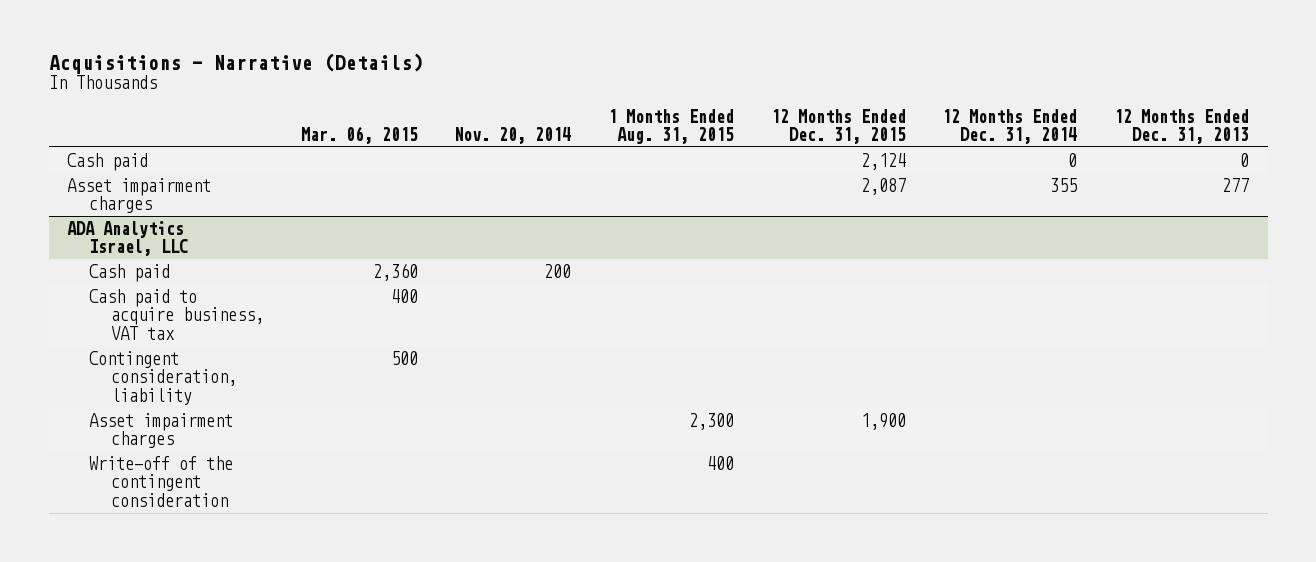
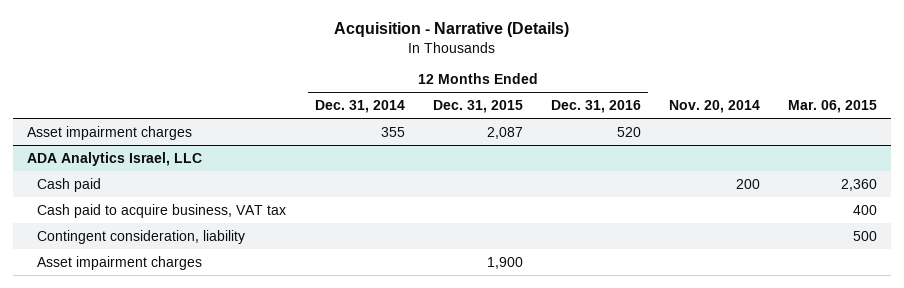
[48,53,423,75] Acquisitions - Narrative (Details) -> [333,21,569,37] Acquisition - Narrative (Details)
[608,108,735,144] 1 Months Ended Aug. 31, 2015 -> none
[1114,108,1250,144] 12 Months Ended Dec. 31, 2013 -> none
none -> [550,99,641,113] Dec. 31, 2016
[66,153,148,172] Cash paid -> none
[88,456,233,507] Write-off of the contingent consideration -> none

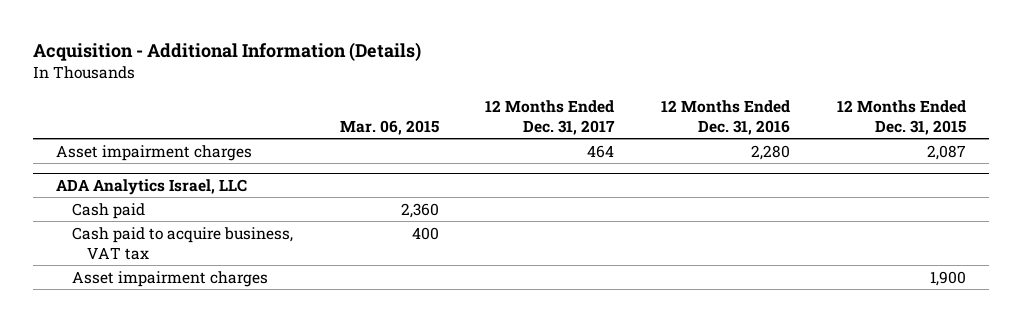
[333,21,569,37] Acquisition - Narrative (Details) -> [33,42,422,62] Acquisition - Additional Information (Details)
[314,99,405,113] Dec. 31, 2014 -> none
[669,99,761,113] Nov. 20, 2014 -> none
none -> [485,99,616,135] 12 Months Ended Dec. 31, 2017
[616,126,641,137] 520 -> [750,144,790,160] 2,280
[37,229,246,244] Contingent consideration, liability -> none

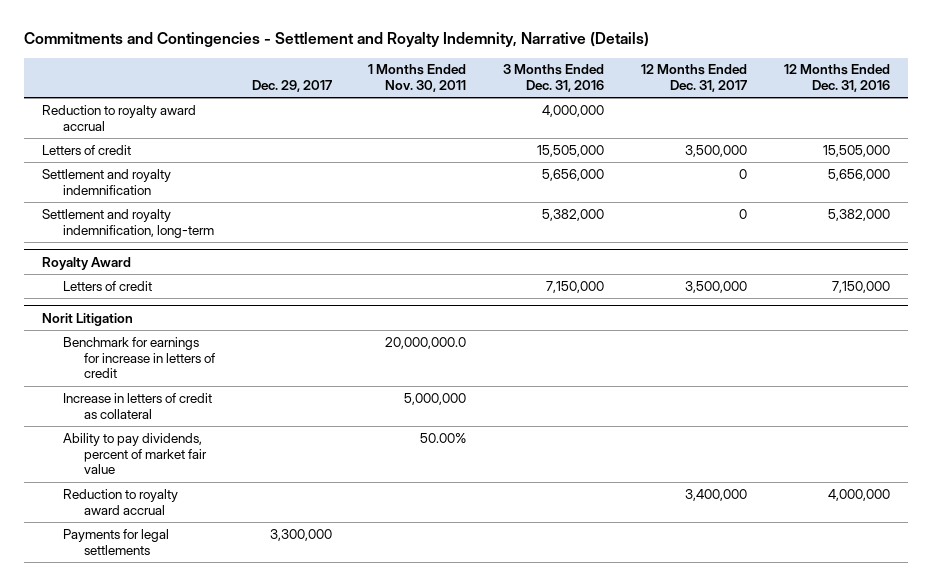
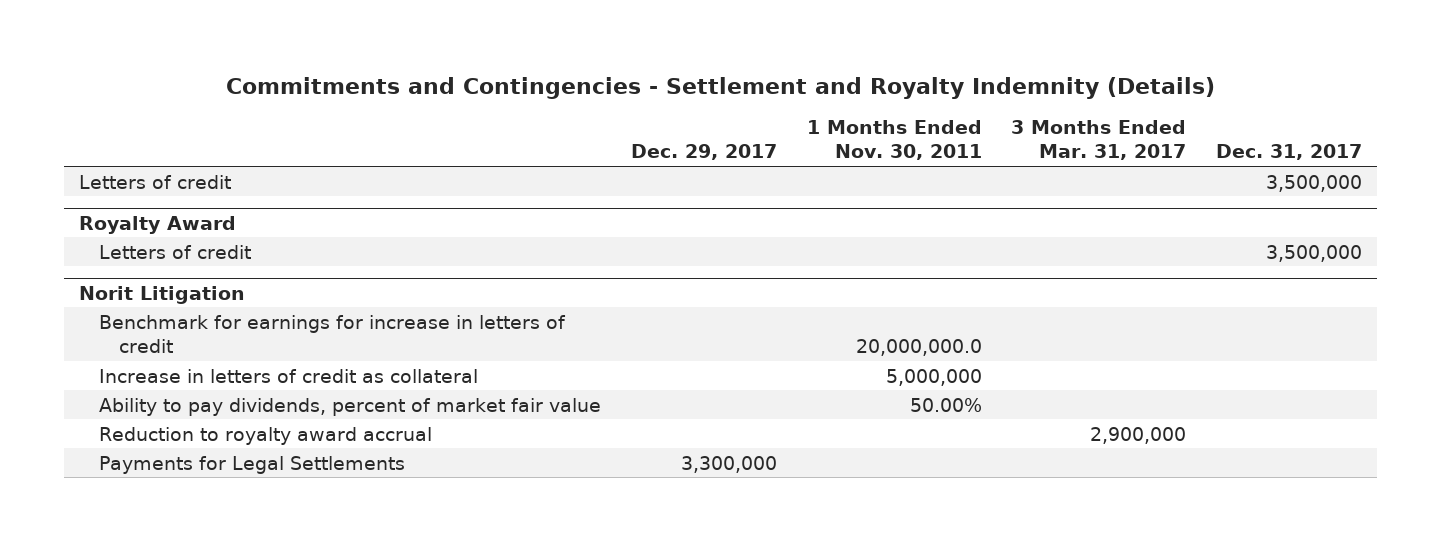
[23,32,649,48] Commitments and Contingencies - Settlement and Royalty Indemnity, Narrative (Details) -> [225,76,1215,99] Commitments and Contingencies - Settlement and Royalty Indemnity (Details)
[503,64,605,93] 3 Months Ended Dec. 31, 2016 -> none
[641,64,748,93] 12 Months Ended Dec. 31, 2017 -> none
[783,64,890,93] 12 Months Ended Dec. 31, 2016 -> none
none -> [1011,120,1187,161] 3 Months Ended Mar. 31, 2017
none -> [1216,144,1363,161] Dec. 31, 2017
[42,104,197,131] Reduction to royalty award accrual -> none
[42,168,172,195] Settlement and royalty indemnification -> none
[42,208,214,238] Settlement and royalty indemnification, long-term -> none
[62,528,169,555] Payments for legal settlements -> [99,455,406,474] Payments for Legal Settlements

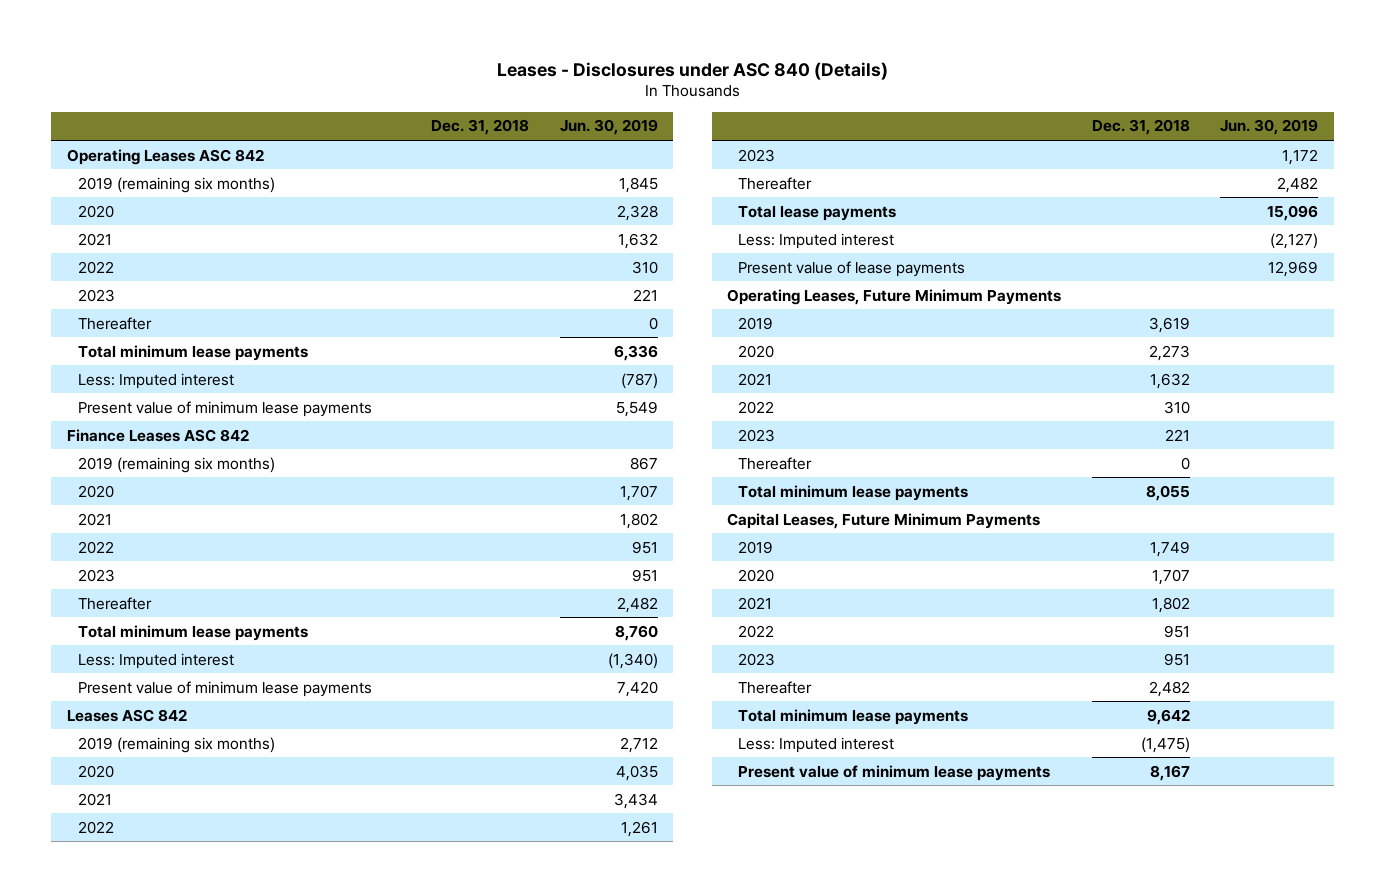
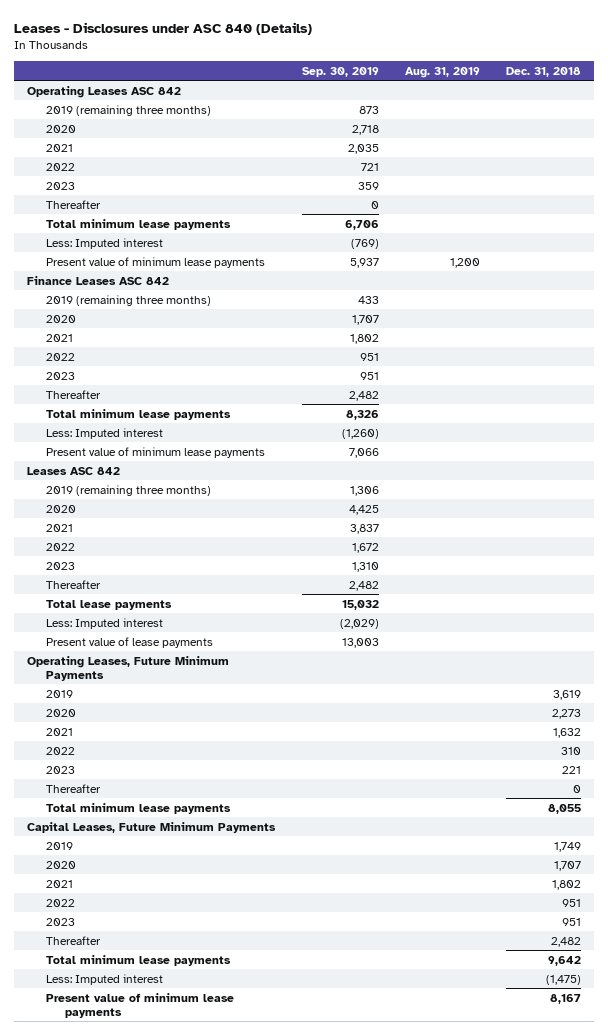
[559,119,658,136] Jun. 30, 2019 -> none
none -> [301,66,379,77] Sep. 30, 2019
none -> [404,66,480,78] Aug. 31, 2019
[77,176,275,193] 2019 (remaining six months) -> [45,104,211,116] 2019 (remaining three months)
[77,456,275,473] 2019 (remaining six months) -> [45,294,211,306] 2019 (remaining three months)
[77,736,275,753] 2019 (remaining six months) -> [45,484,211,496] 2019 (remaining three months)

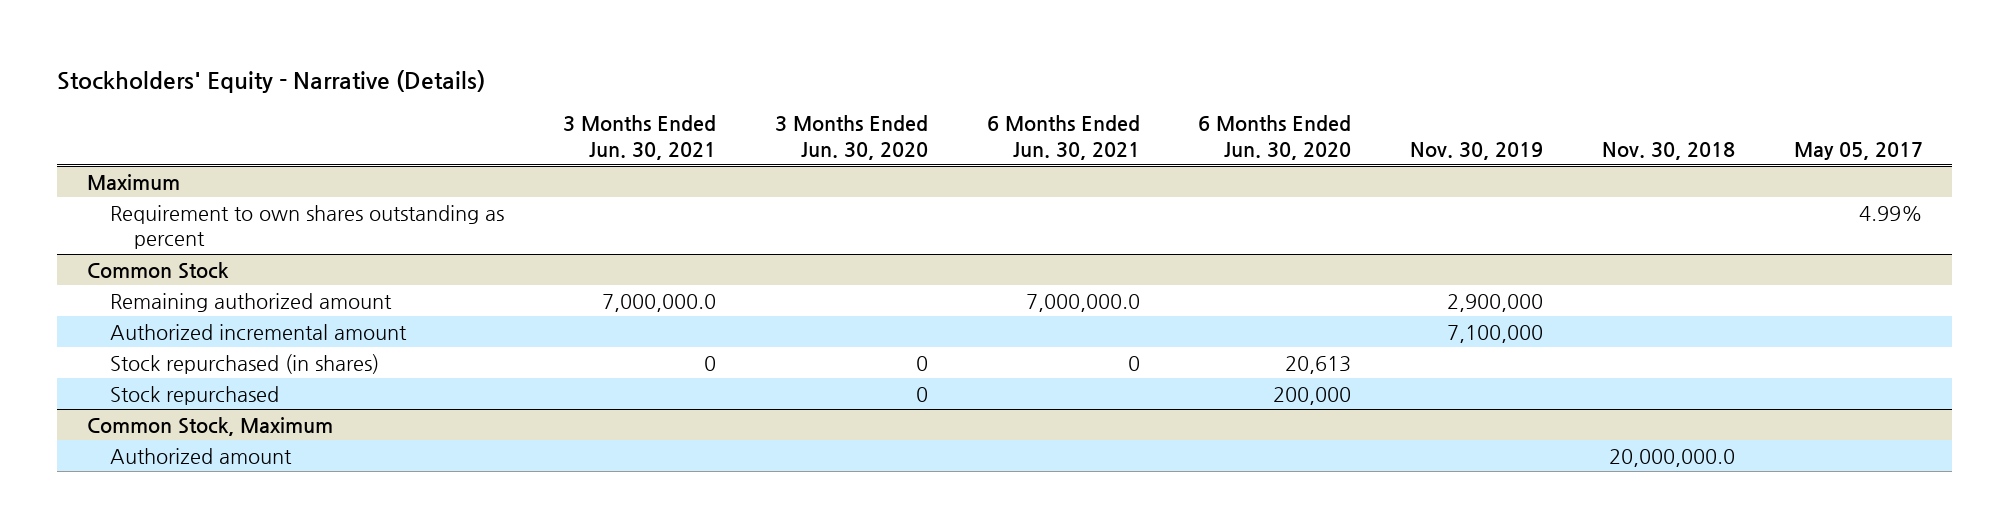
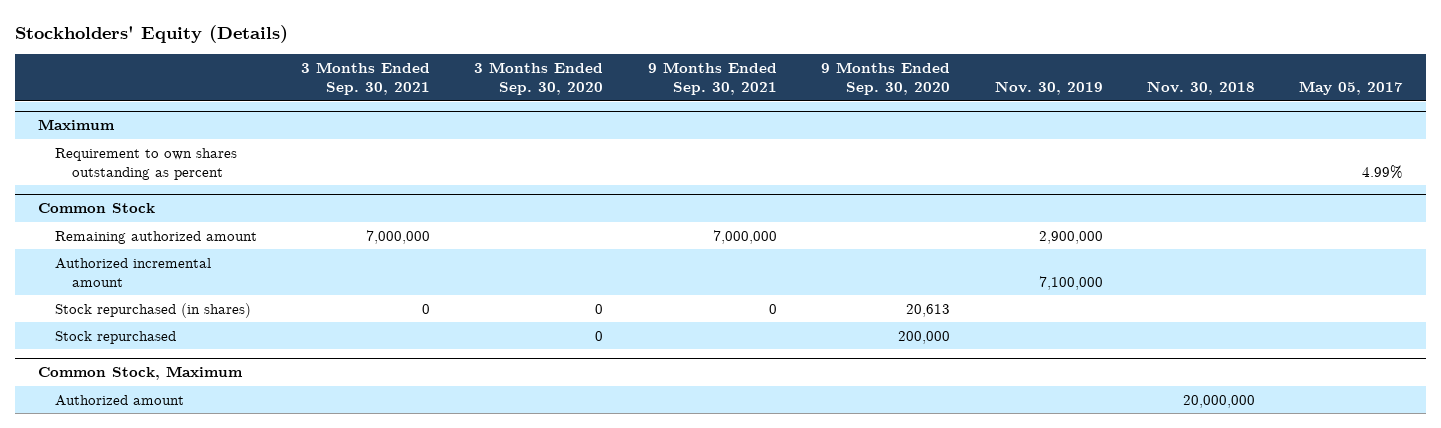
[57,69,486,93] Stockholders' Equity - Narrative (Details) -> [15,25,289,44] Stockholders' Equity (Details)
[562,115,716,160] 3 Months Ended Jun. 30, 2021 -> none
[774,115,928,160] 3 Months Ended Jun. 30, 2020 -> none
[986,115,1140,160] 6 Months Ended Jun. 30, 2021 -> none
[1198,115,1352,160] 6 Months Ended Jun. 30, 2020 -> none
none -> [300,61,430,96] 3 Months Ended Sep. 30, 2021
none -> [474,61,604,96] 3 Months Ended Sep. 30, 2020
none -> [647,61,777,96] 9 Months Ended Sep. 30, 2021
none -> [821,61,951,96] 9 Months Ended Sep. 30, 2020
[1608,448,1735,467] 20,000,000.0 -> [1182,394,1255,408] 20,000,000

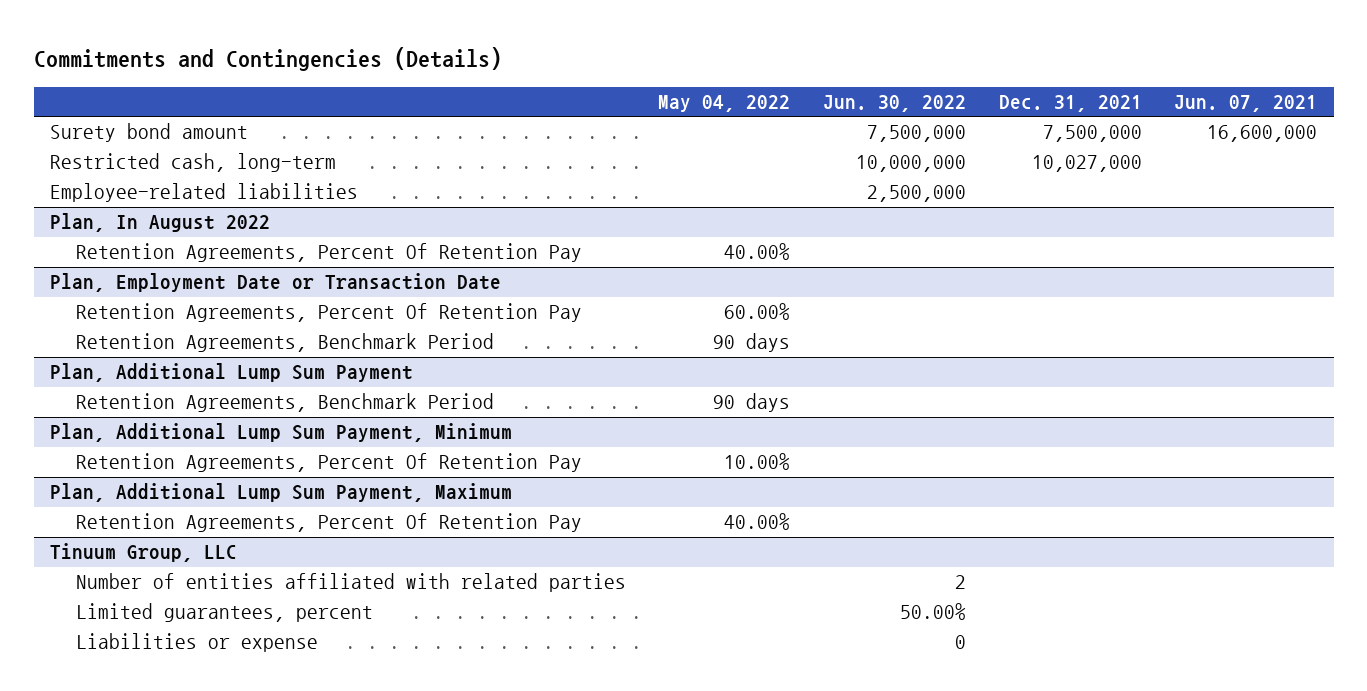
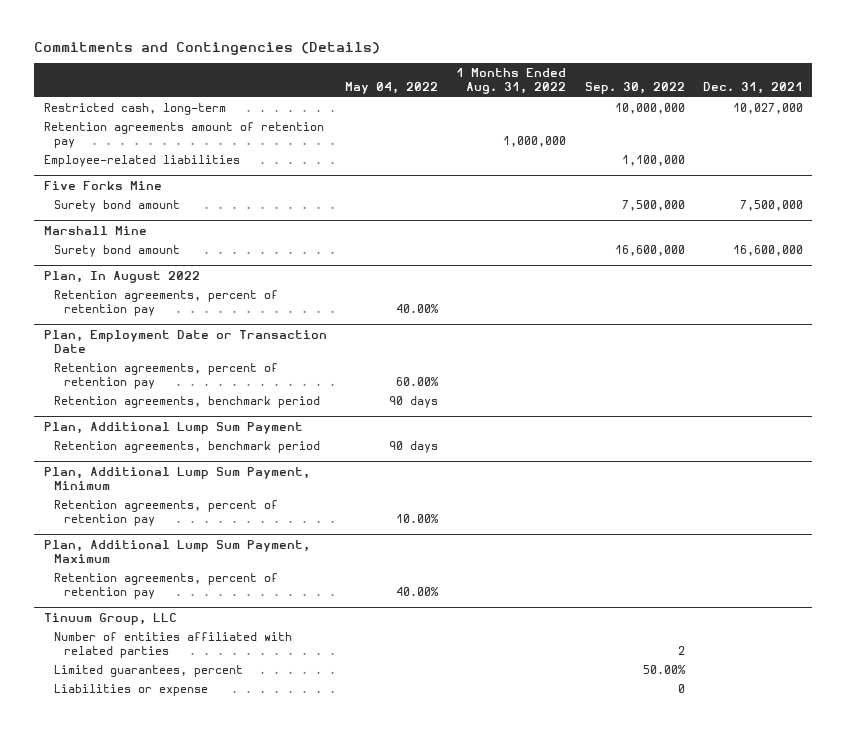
[823,95,967,113] Jun. 30, 2022 -> none
[1174,95,1318,113] Jun. 07, 2021 -> none
none -> [456,68,567,95] 1 Months Ended Aug. 31, 2022
none -> [584,82,685,95] Sep. 30, 2022
[50,123,249,143] Surety bond amount -> none
none -> [43,122,324,148] Retention agreements amount of retention pay
none -> [43,180,162,190] Five Forks Mine
none -> [53,200,180,213] Surety bond amount
none -> [43,225,147,235] Marshall Mine
none -> [53,245,180,258] Surety bond amount
[75,243,582,263] Retention Agreements, Percent Of Retention Pay -> [53,290,278,316] Retention agreements, percent of retention pay
[75,303,582,323] Retention Agreements, Percent Of Retention Pay -> [53,363,278,389] Retention agreements, percent of retention pay
[75,333,494,353] Retention Agreements, Benchmark Period -> [53,396,320,409] Retention agreements, benchmark period
[75,393,494,413] Retention Agreements, Benchmark Period -> [53,441,320,454] Retention agreements, benchmark period
[75,453,582,473] Retention Agreements, Percent Of Retention Pay -> [53,500,278,526] Retention agreements, percent of retention pay
[75,513,582,533] Retention Agreements, Percent Of Retention Pay -> [53,573,278,599] Retention agreements, percent of retention pay

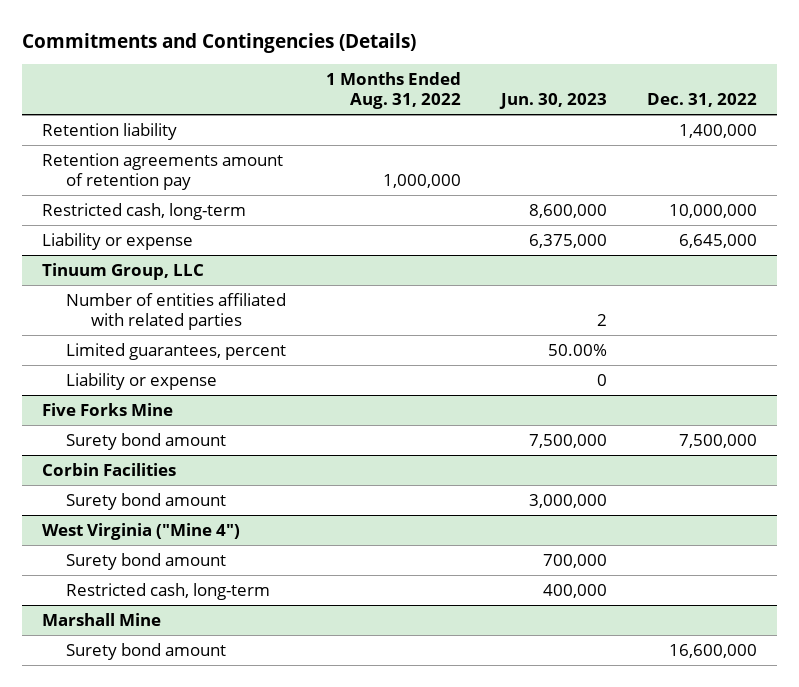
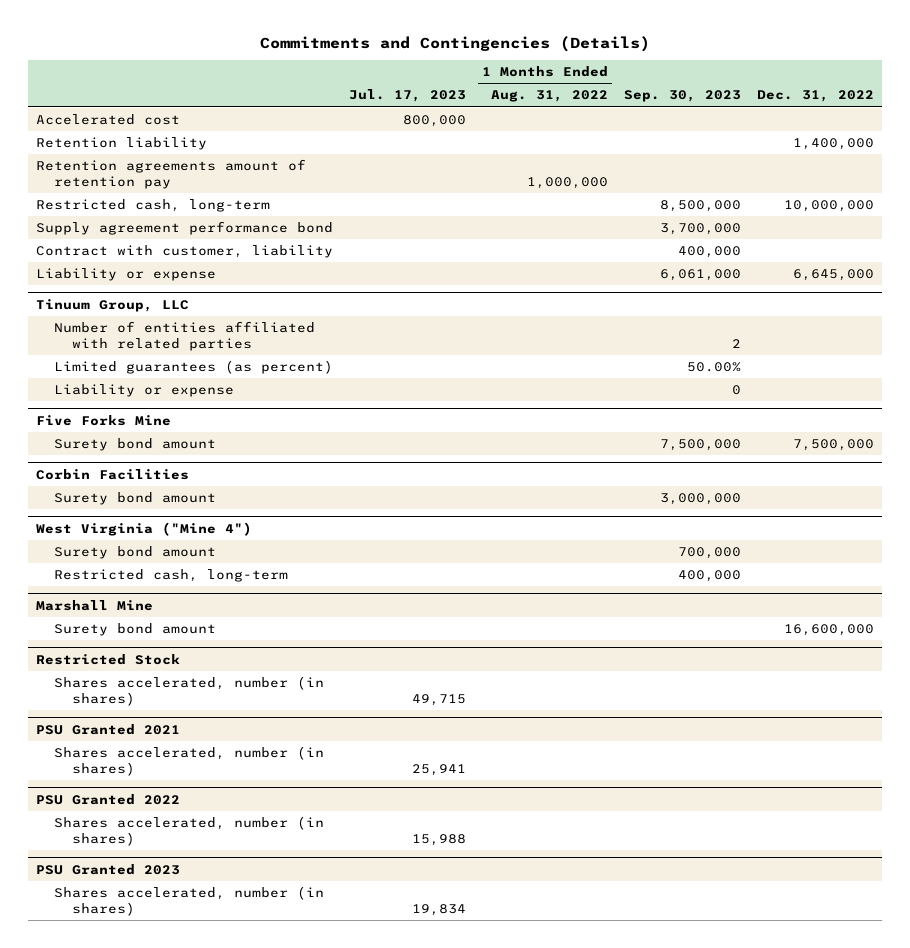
[498,93,607,110] Jun. 30, 2023 -> none
none -> [348,89,466,103] Jul. 17, 2023
none -> [623,90,741,103] Sep. 30, 2023
none -> [36,114,181,126] Accelerated cost
none -> [36,221,334,236] Supply agreement performance bond
none -> [36,245,334,259] Contract with customer, liability
[66,342,287,360] Limited guarantees, percent -> [53,360,333,375] Limited guarantees (as percent)
none -> [36,653,181,665] Restricted Stock
none -> [53,676,324,706] Shares accelerated, number (in shares)
none -> [36,723,181,735] PSU Granted 2021
none -> [53,746,324,776] Shares accelerated, number (in shares)
none -> [36,793,181,805] PSU Granted 2022
none -> [53,816,324,846] Shares accelerated, number (in shares)
none -> [36,863,181,875] PSU Granted 2023
none -> [53,886,324,916] Shares accelerated, number (in shares)

